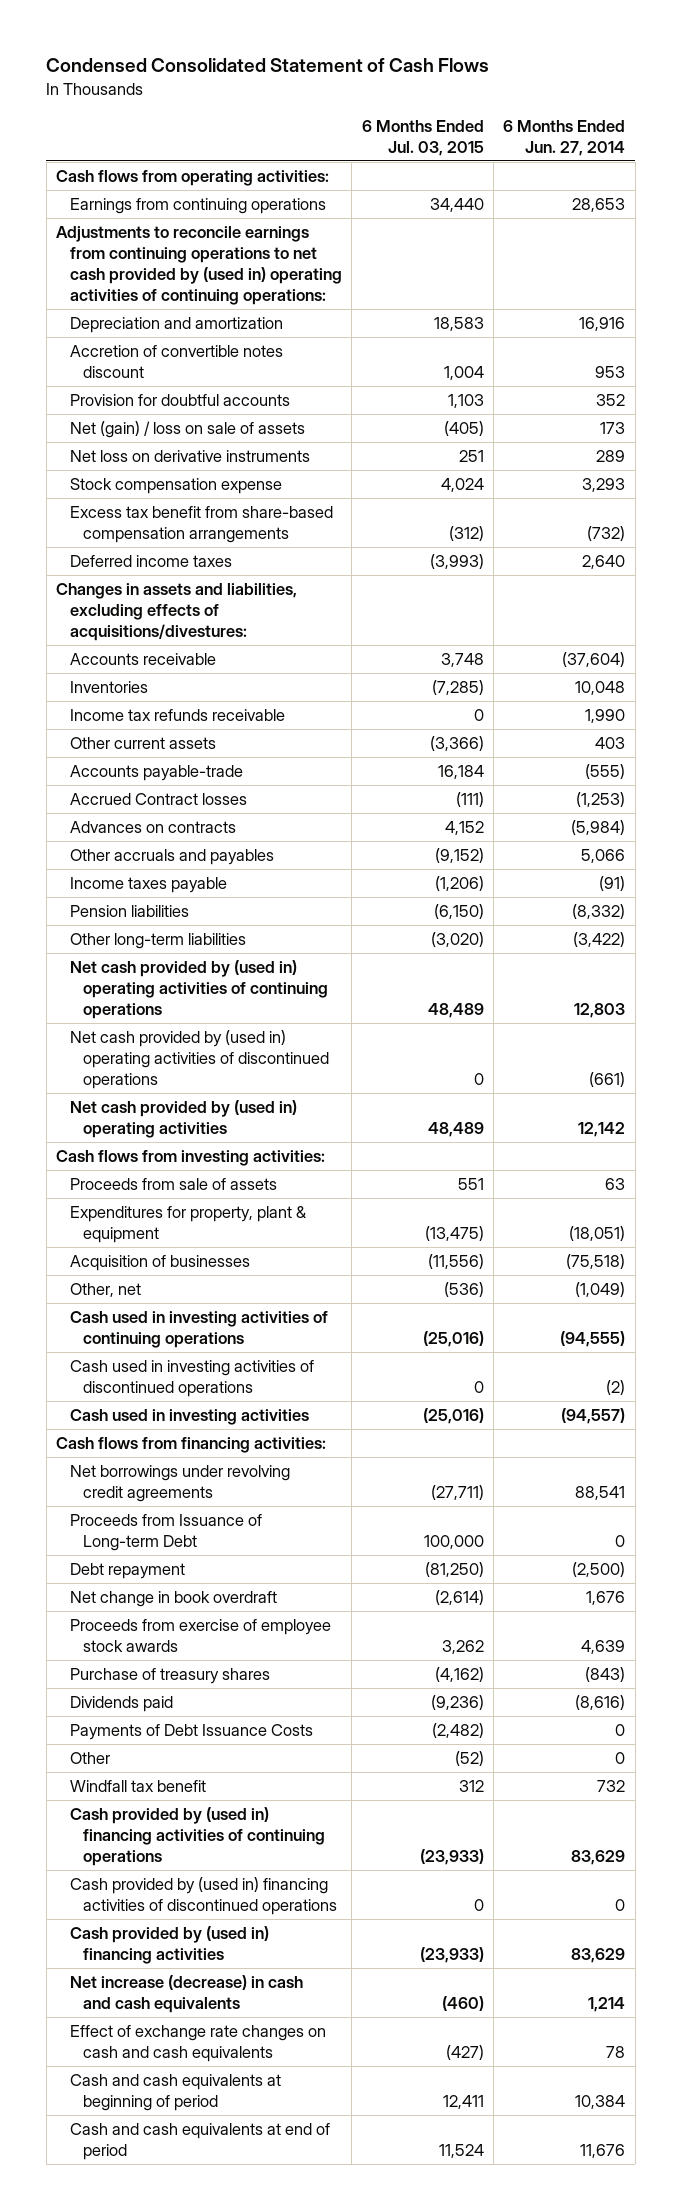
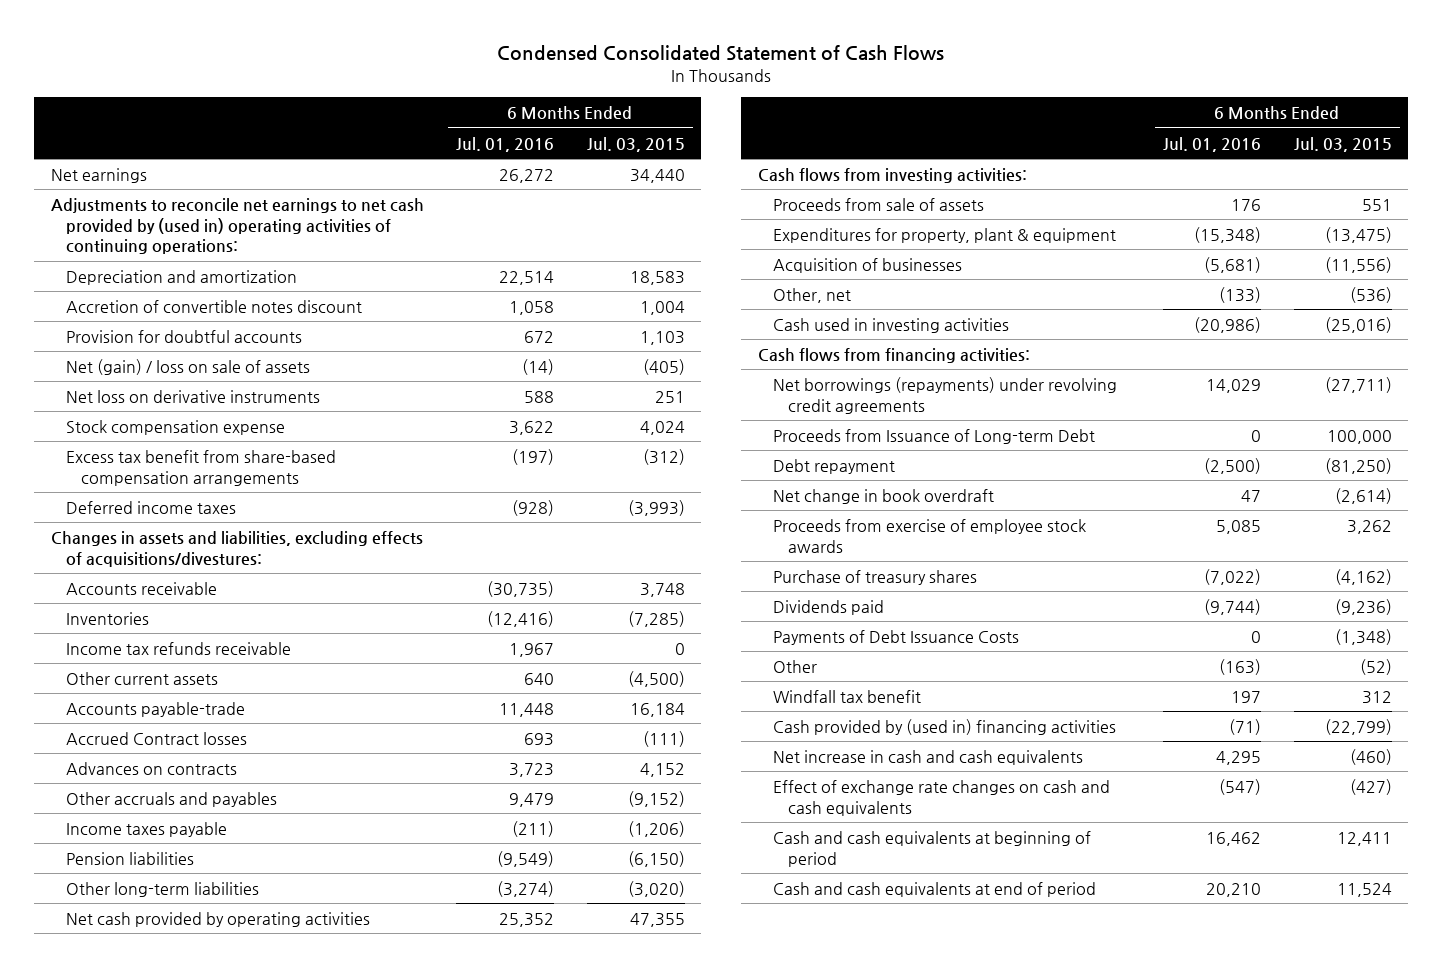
[503,119,626,156] 6 Months Ended Jun. 27, 2014 -> none
none -> [456,136,555,152] Jul. 01, 2016
[56,170,330,187] Cash flows from operating activities: -> none
[69,198,326,215] Earnings from continuing operations -> [50,167,147,183] Net earnings
[56,226,342,306] Adjustments to reconcile earnings from continuing operations to net cash provided by (used in) operating activities of continuing operations: -> [50,197,424,255] Adjustments to reconcile net earnings to net cash provided by (used in) operating activities of continuing operations:
[429,736,484,752] (3,366) -> [627,670,685,687] (4,500)
[69,960,329,1020] Net cash provided by (used in) operating activities of continuing operations -> none
[69,1030,330,1090] Net cash provided by (used in) operating activities of discontinued operations -> none
[69,1100,297,1139] Net cash provided by (used in) operating activities -> [65,911,370,927] Net cash provided by operating activities
[427,1122,484,1138] 48,489 -> [629,912,685,927] 47,355
[69,1311,328,1349] Cash used in investing activities of continuing operations -> none
[69,1360,314,1398] Cash used in investing activities of discontinued operations -> none
[69,1465,290,1503] Net borrowings under revolving credit agreements -> [772,376,1117,414] Net borrowings (repayments) under revolving credit agreements
[431,1723,484,1739] (2,482) -> [1334,628,1392,645] (1,348)
[69,1807,326,1867] Cash provided by (used in) financing activities of continuing operations -> none
[69,1877,338,1916] Cash provided by (used in) financing activities of discontinued operations -> none
[419,1947,484,1964] (23,933) -> [1324,718,1392,735] (22,799)
[69,1975,303,2014] Net increase (decrease) in cash and cash equivalents -> [772,749,1083,765] Net increase in cash and cash equivalents

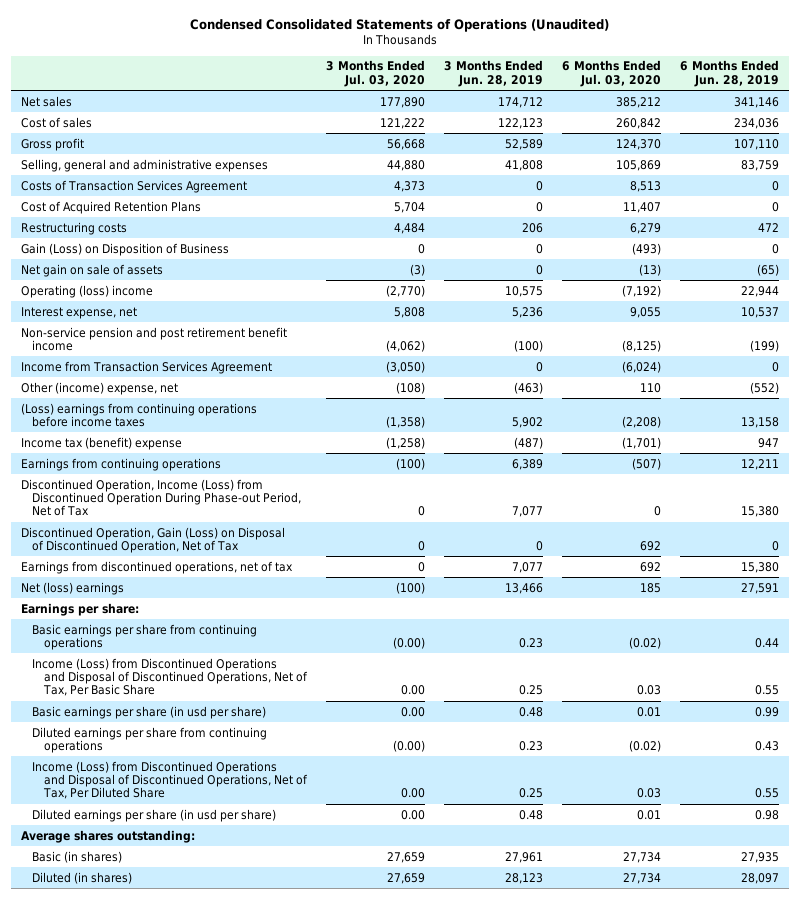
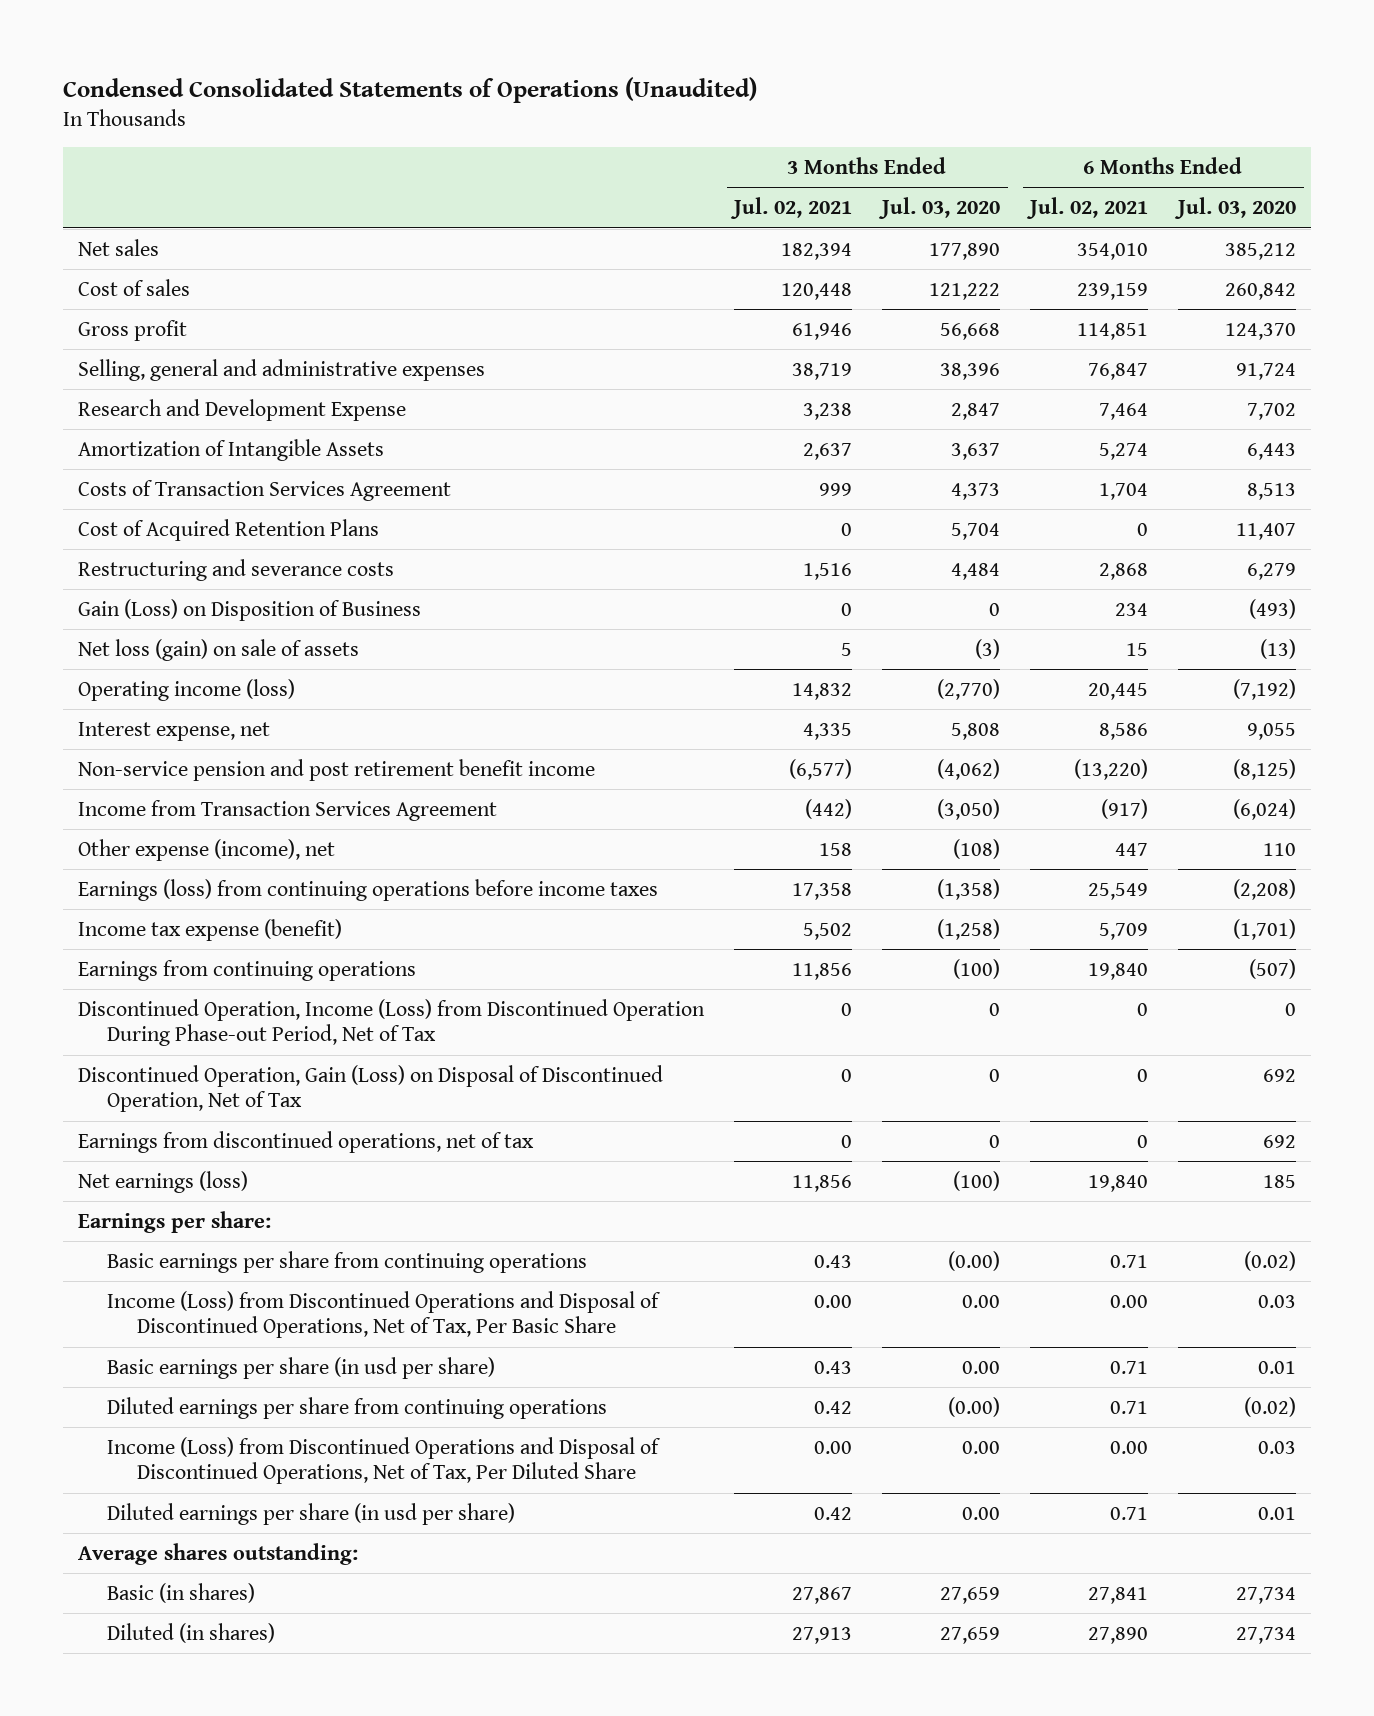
[444,60,544,87] 3 Months Ended Jun. 28, 2019 -> none
[680,60,780,87] 6 Months Ended Jun. 28, 2019 -> none
none -> [730,197,853,220] Jul. 02, 2021
none -> [1026,197,1149,220] Jul. 02, 2021
[386,159,425,171] 44,880 -> [940,362,1001,380] 38,396
[616,159,662,171] 105,869 -> [1236,362,1297,380] 91,724
none -> [78,398,407,421] Research and Development Expense
none -> [78,438,385,461] Amortization of Intangible Assets
[20,221,127,235] Restructuring costs -> [78,558,395,581] Restructuring and severance costs
[20,263,163,277] Net gain on sale of assets -> [78,638,360,661] Net loss (gain) on sale of assets
[20,284,153,298] Operating (loss) income -> [78,678,296,701] Operating income (loss)
[20,381,178,395] Other (income) expense, net -> [78,838,336,861] Other expense (income), net
[20,402,257,427] (Loss) earnings from continuing operations before income taxes -> [78,878,659,901] Earnings (loss) from continuing operations before income taxes
[20,436,182,450] Income tax (benefit) expense -> [78,918,343,941] Income tax expense (benefit)
[20,581,124,595] Net (loss) earnings -> [78,1170,249,1193] Net earnings (loss)

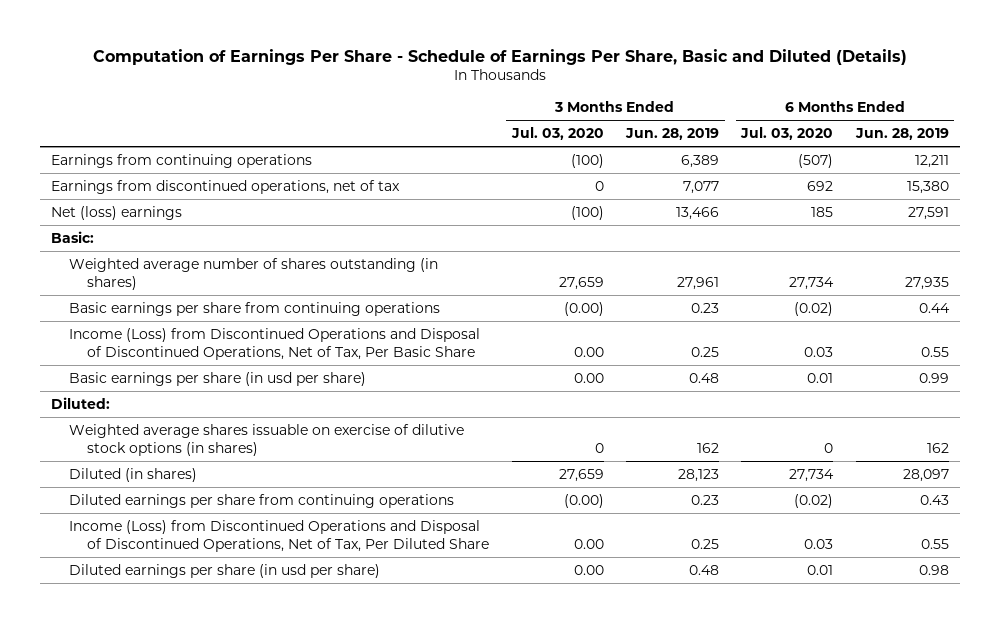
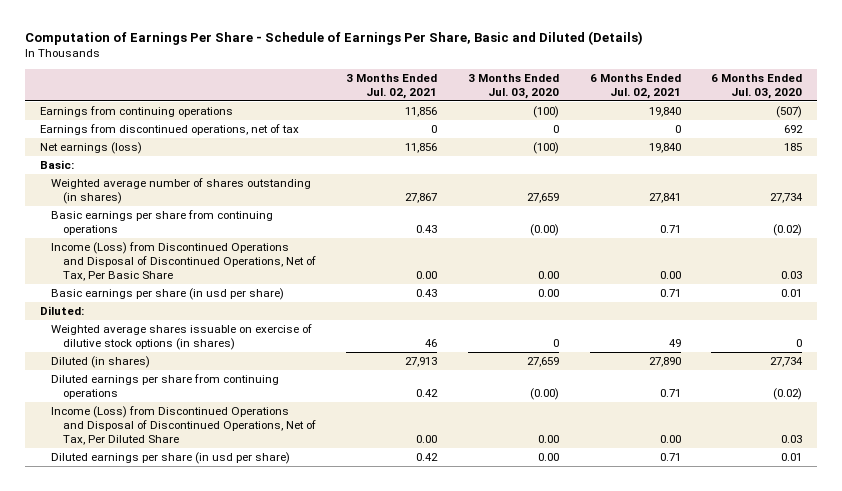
[624,127,719,140] Jun. 28, 2019 -> none
[854,127,949,140] Jun. 28, 2019 -> none
none -> [346,73,438,99] 3 Months Ended Jul. 02, 2021
none -> [589,73,681,99] 6 Months Ended Jul. 02, 2021
[51,205,183,220] Net (loss) earnings -> [39,141,142,154] Net earnings (loss)

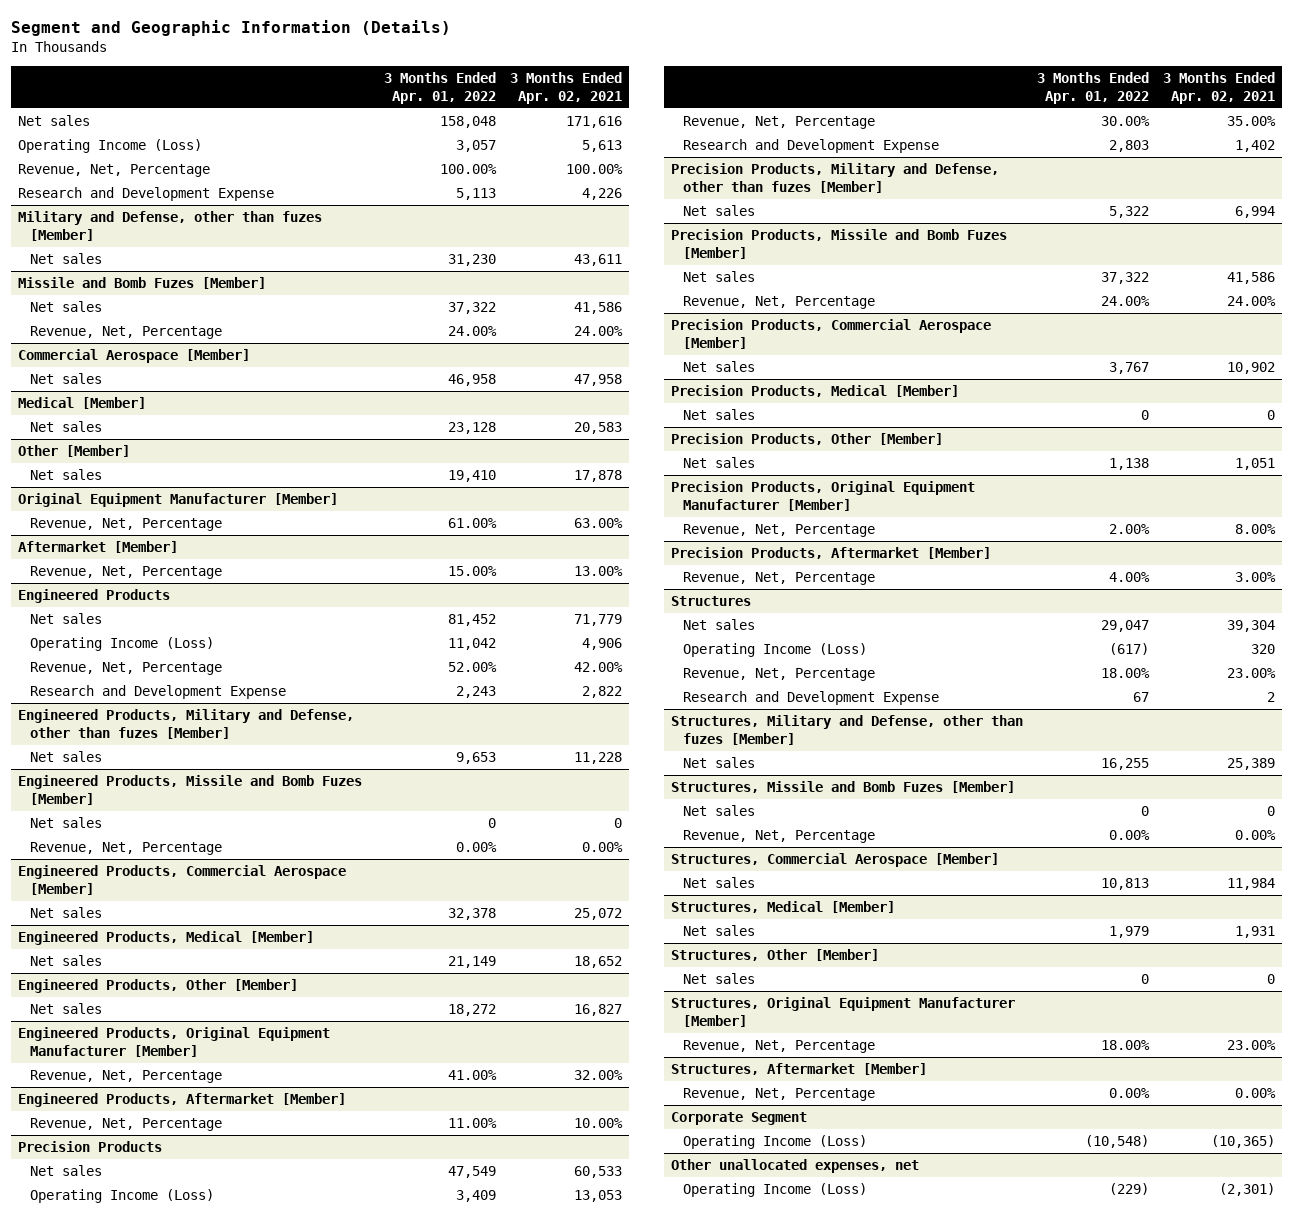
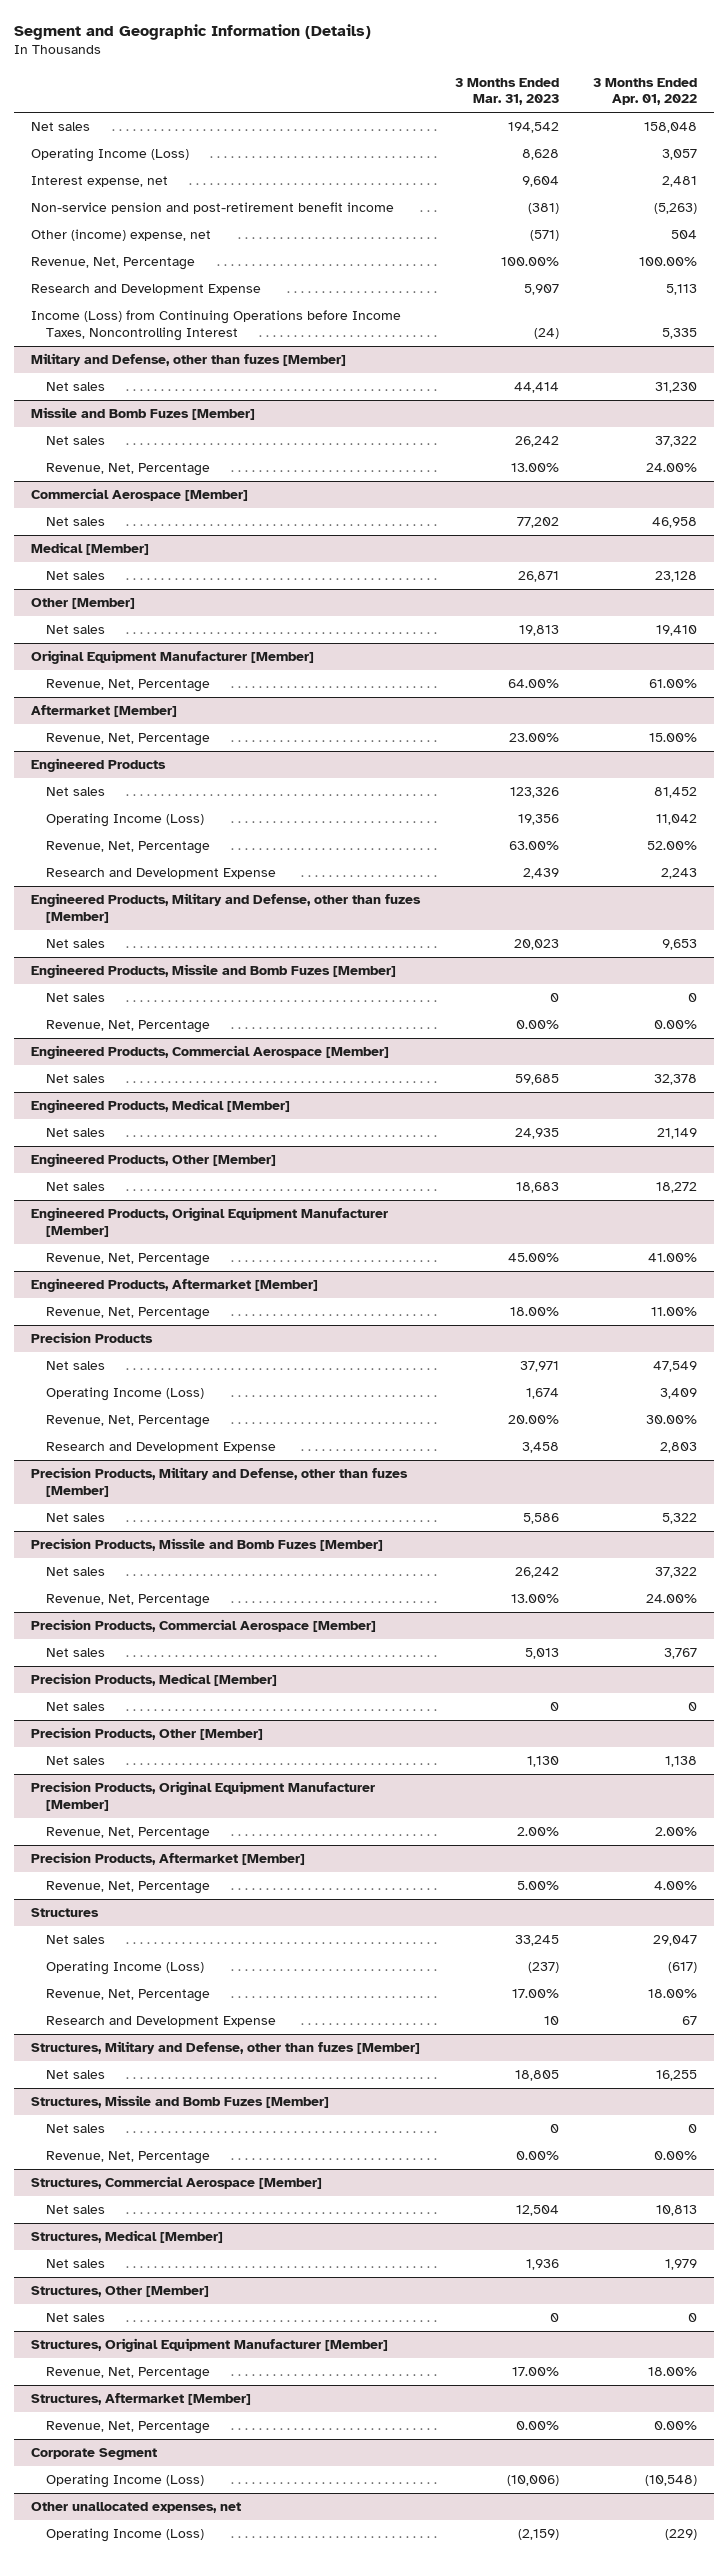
[510,71,623,104] 3 Months Ended Apr. 02, 2021 -> none
none -> [454,77,559,106] 3 Months Ended Mar. 31, 2023
none -> [31,176,169,188] Interest expense, net
none -> [31,202,395,215] Non-service pension and post-retirement benefit income
none -> [31,229,212,242] Other (income) expense, net
none -> [31,310,402,341] Income (Loss) from Continuing Operations before Income Taxes, Noncontrolling Interest

